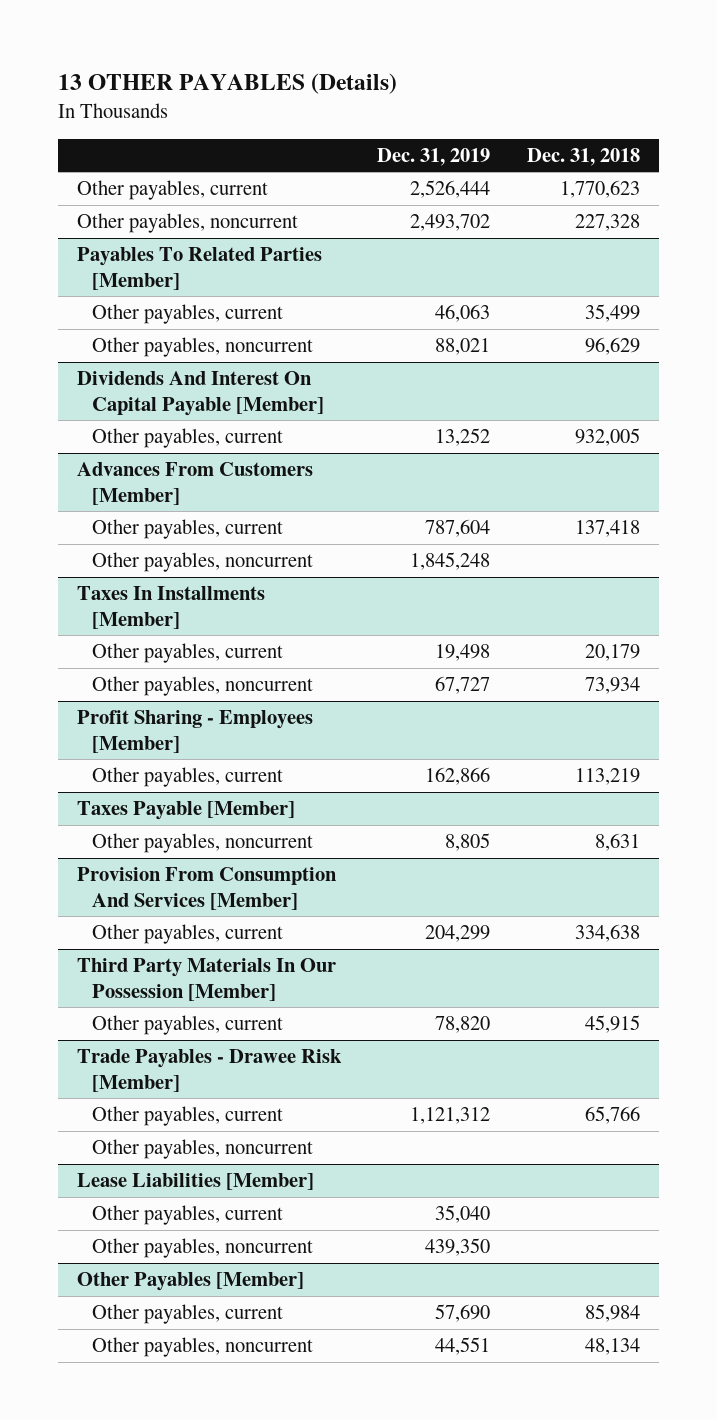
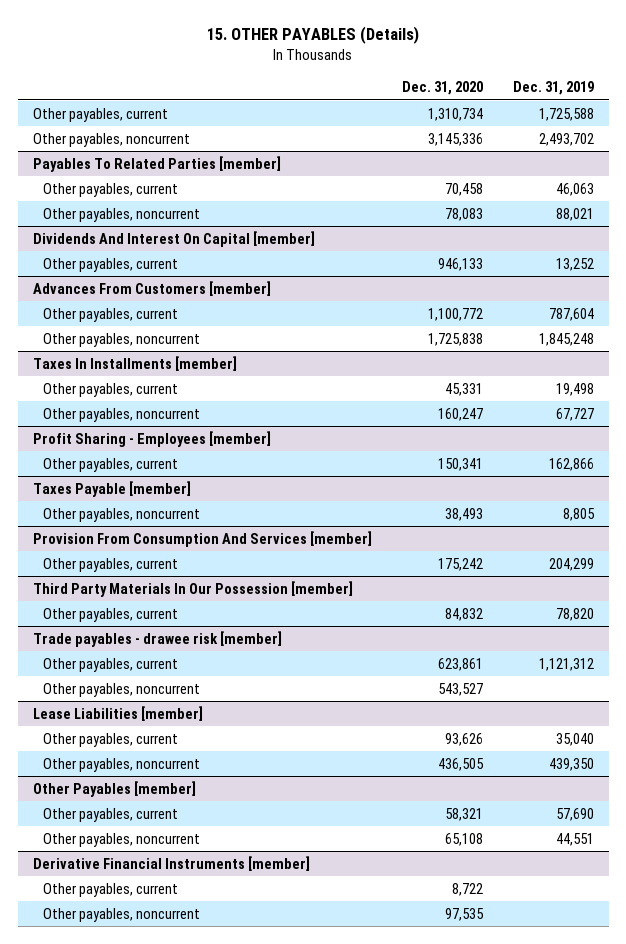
[58,73,398,95] 13 OTHER PAYABLES (Details) -> [207,26,420,45] 15. OTHER PAYABLES (Details)
[527,147,641,166] Dec. 31, 2018 -> none
none -> [401,81,483,96] Dec. 31, 2020
[410,180,491,199] 2,526,444 -> [538,107,594,121] 1,725,588
[76,247,322,290] Payables To Related Parties [Member] -> [32,155,281,172] Payables To Related Parties [member]
[76,371,325,416] Dividends And Interest On Capital Payable [Member] -> [32,230,315,247] Dividends And Interest On Capital [member]
[76,462,313,505] Advances From Customers [Member] -> [32,280,271,296] Advances From Customers [member]
[76,586,265,629] Taxes In Installments [Member] -> [32,355,237,371] Taxes In Installments [member]
[76,710,313,753] Profit Sharing - Employees [Member] -> [32,430,271,447] Profit Sharing - Employees [member]
[76,801,295,821] Taxes Payable [Member] -> [32,480,191,497] Taxes Payable [member]
[76,867,337,910] Provision From Consumption And Services [Member] -> [32,530,372,547] Provision From Consumption And Services [member]
[76,958,336,1001] Third Party Materials In Our Possession [Member] -> [32,580,353,597] Third Party Materials In Our Possession [member]
[76,1049,342,1092] Trade Payables - Drawee Risk [Member] -> [32,630,282,647] Trade payables - drawee risk [member]
[76,1173,314,1191] Lease Liabilities [Member] -> [32,705,203,721] Lease Liabilities [member]
[76,1272,304,1292] Other Payables [Member] -> [32,780,196,797] Other Payables [member]
none -> [32,855,310,871] Derivative Financial Instruments [member]
none -> [43,882,179,897] Other payables, current
none -> [43,907,201,922] Other payables, noncurrent

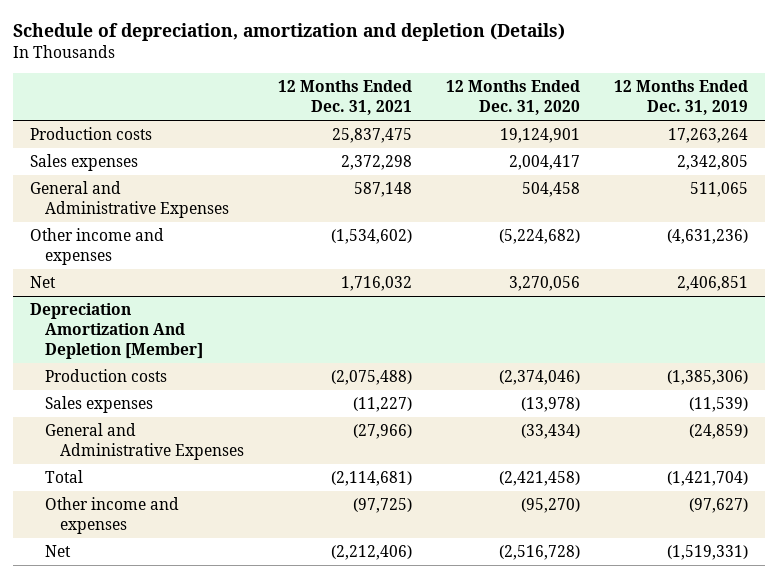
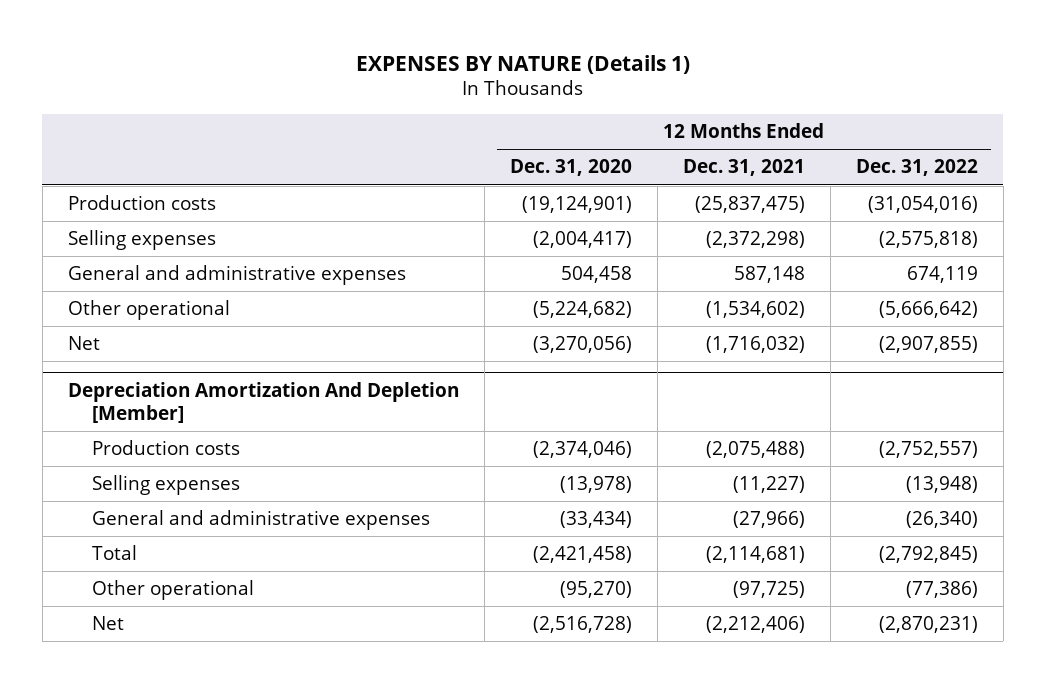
[13,23,566,42] Schedule of depreciation, amortization and depletion (Details) -> [355,54,690,74] EXPENSES BY NATURE (Details 1)
[614,80,749,116] 12 Months Ended Dec. 31, 2019 -> none
none -> [855,159,978,177] Dec. 31, 2022
[332,128,413,144] 25,837,475 -> [694,196,805,214] (25,837,475)
[500,128,581,144] 19,124,901 -> [521,196,632,214] (19,124,901)
[30,154,139,172] Sales expenses -> [67,230,216,251] Selling expenses
[341,155,413,171] 2,372,298 -> [705,231,805,249] (2,372,298)
[509,155,581,171] 2,004,417 -> [532,231,632,249] (2,004,417)
[30,181,230,218] General and Administrative Expenses -> [67,265,406,286] General and administrative expenses
[30,228,165,265] Other income and expenses -> [67,300,230,321] Other operational
[341,276,413,292] 1,716,032 -> [705,336,805,354] (1,716,032)
[509,276,581,292] 3,270,056 -> [532,336,632,354] (3,270,056)
[45,396,154,414] Sales expenses -> [92,475,241,496] Selling expenses
[45,423,244,460] General and Administrative Expenses -> [92,510,431,531] General and administrative expenses
[45,497,180,534] Other income and expenses -> [92,580,255,601] Other operational

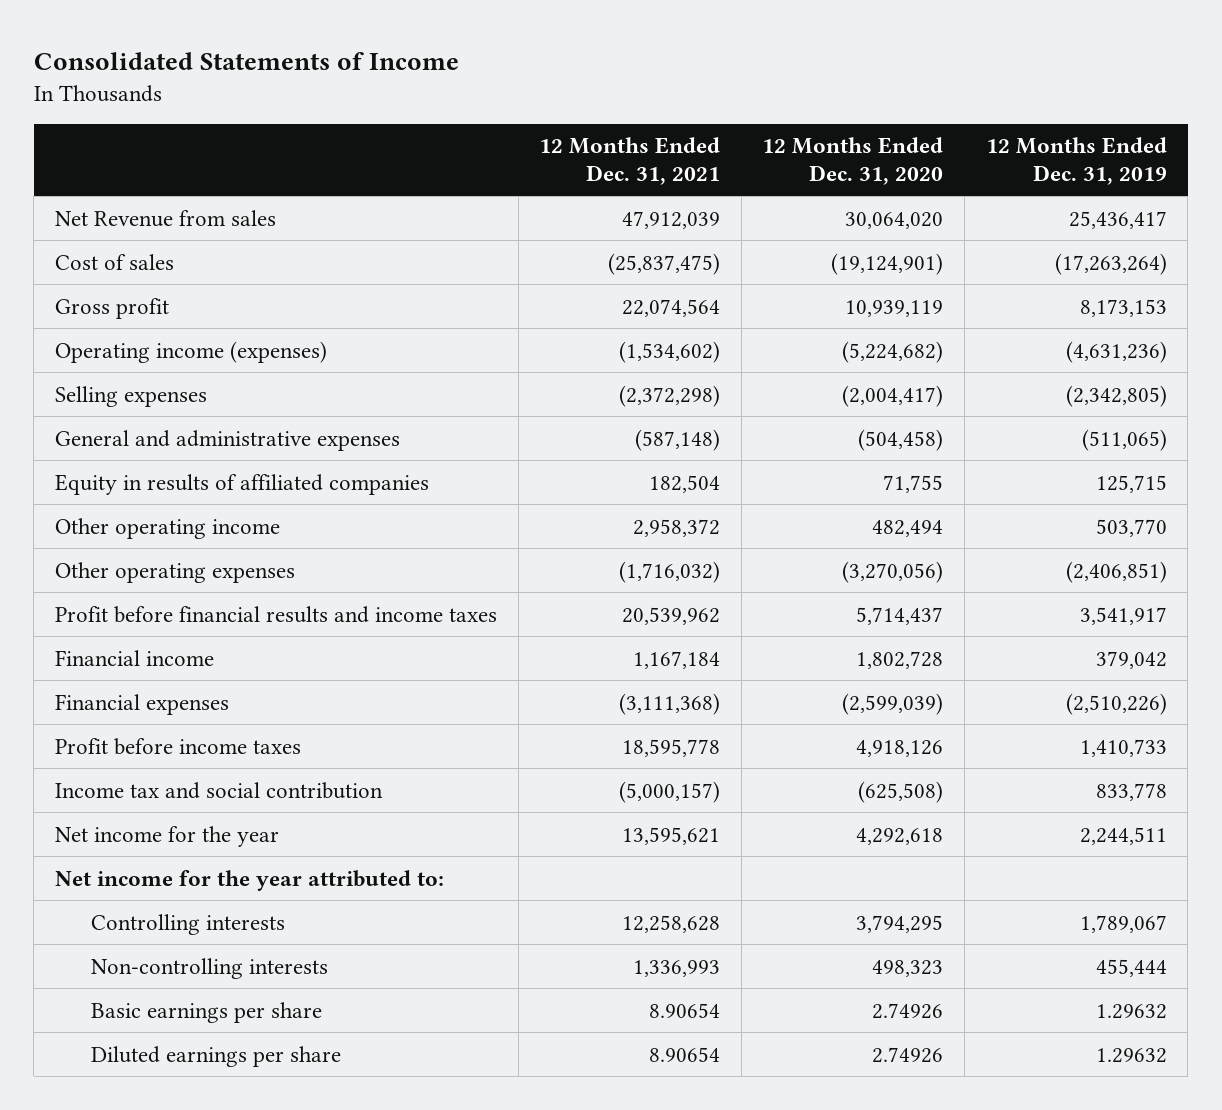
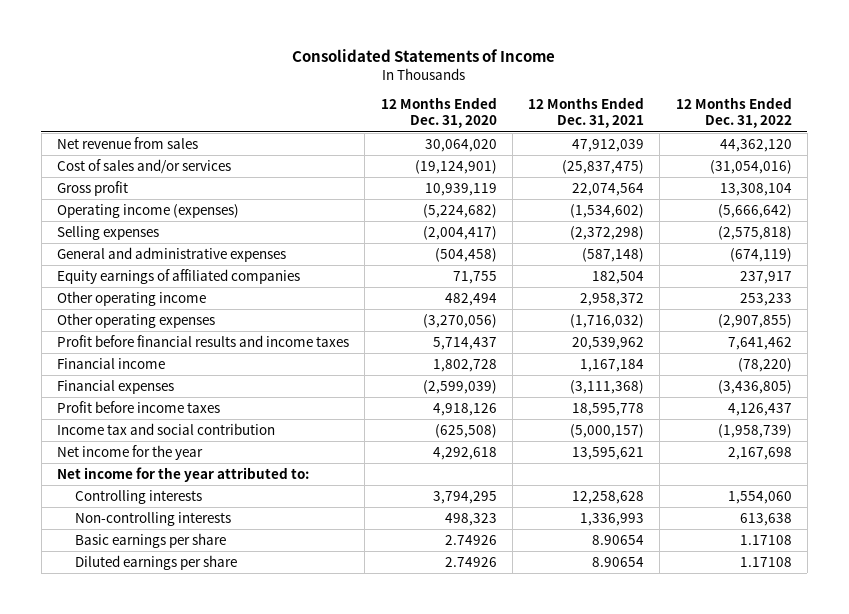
[985,137,1167,185] 12 Months Ended Dec. 31, 2019 -> none
none -> [675,97,792,129] 12 Months Ended Dec. 31, 2022
[54,209,276,227] Net Revenue from sales -> [57,137,199,150] Net revenue from sales
[54,253,174,270] Cost of sales -> [57,159,232,175] Cost of sales and/or services
[54,473,429,495] Equity in results of affiliated companies -> [57,269,301,285] Equity earnings of affiliated companies

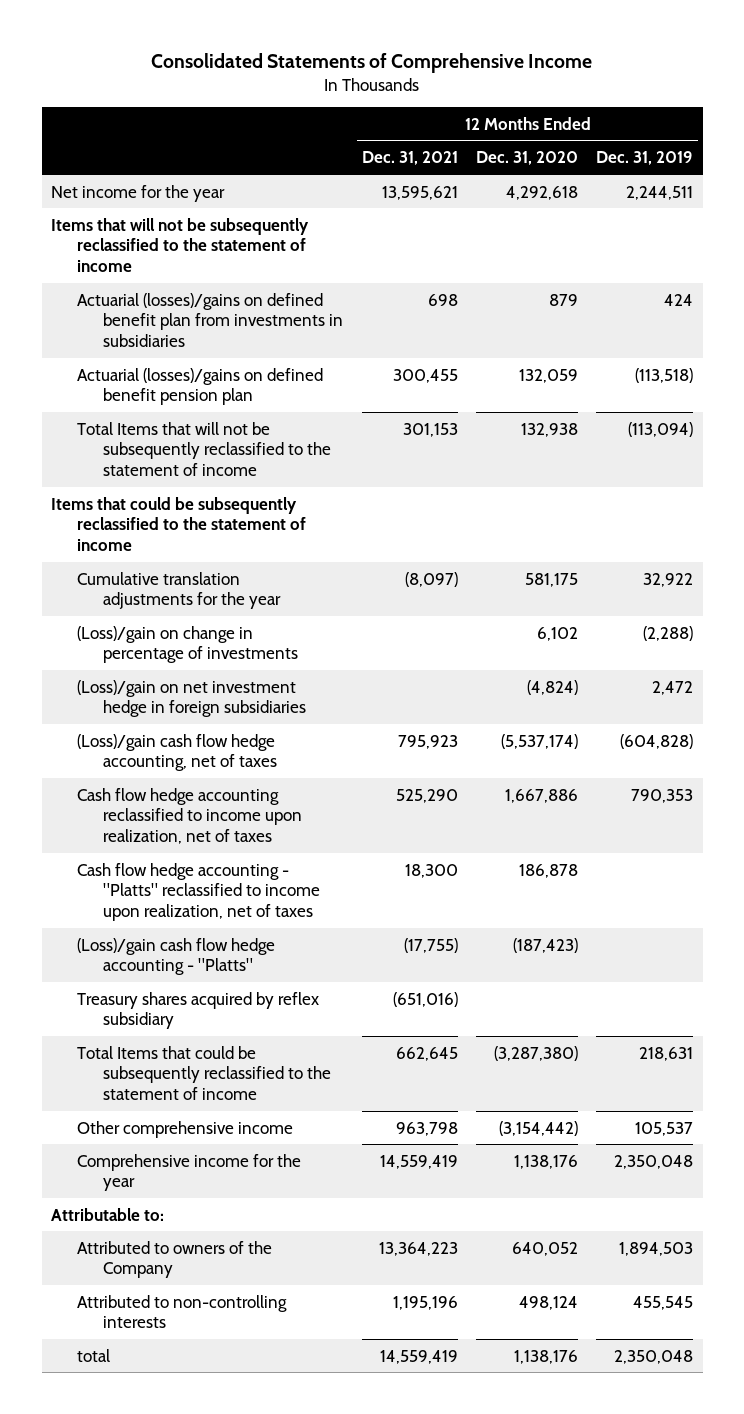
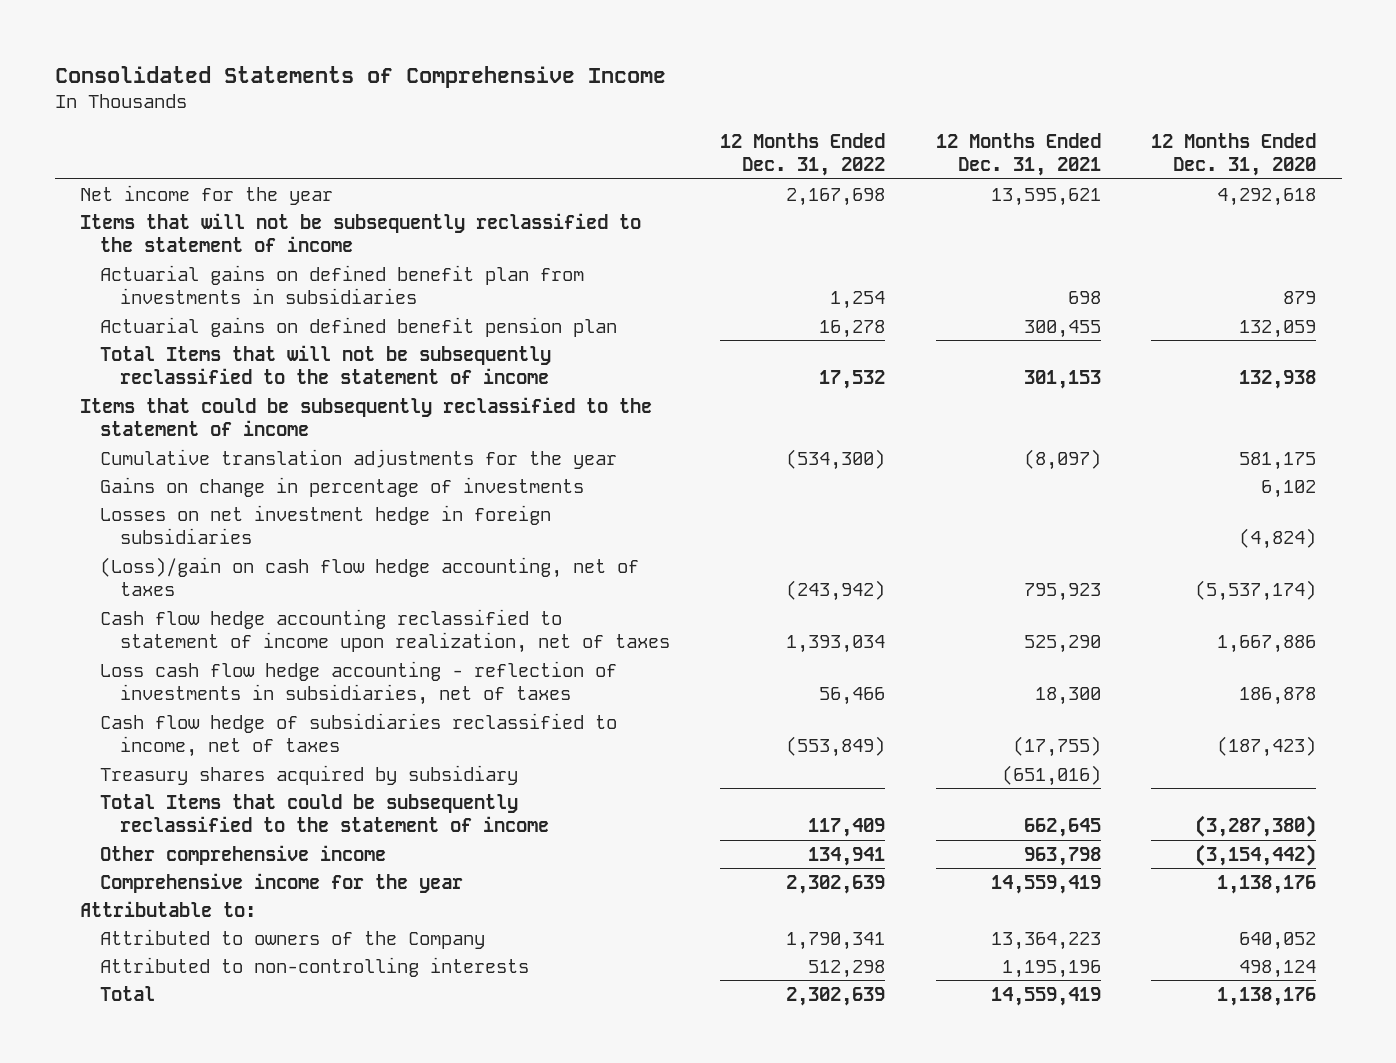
[596,151,694,166] Dec. 31, 2019 -> none
none -> [720,132,886,176] 12 Months Ended Dec. 31, 2022
[77,292,344,348] Actuarial (losses)/gains on defined benefit plan from investments in subsidiaries -> [99,264,584,305] Actuarial gains on defined benefit plan from investments in subsidiaries
[77,367,324,406] Actuarial (losses)/gains on defined benefit pension plan -> [99,316,617,337] Actuarial gains on defined benefit pension plan
[77,625,299,664] (Loss)/gain on change in percentage of investments -> [99,476,584,497] Gains on change in percentage of investments
[77,679,307,718] (Loss)/gain on net investment hedge in foreign subsidiaries -> [99,504,551,545] Losses on net investment hedge in foreign subsidiaries
[77,733,278,772] (Loss)/gain cash flow hedge accounting, net of taxes -> [99,556,639,597] (Loss)/gain on cash flow hedge accounting, net of taxes
[77,787,303,845] Cash flow hedge accounting reclassified to income upon realization, net of taxes -> [99,608,670,654] Cash flow hedge accounting reclassified to statement of income upon realization, net of taxes
[77,862,321,922] Cash flow hedge accounting - "Platts" reclassified to income upon realization, net of taxes -> [99,660,617,706] Loss cash flow hedge accounting - reflection of investments in subsidiaries, net of taxes
[77,937,276,976] (Loss)/gain cash flow hedge accounting - "Platts" -> [99,712,617,758] Cash flow hedge of subsidiaries reclassified to income, net of taxes
[77,991,320,1030] Treasury shares acquired by reflex subsidiary -> [99,764,518,785] Treasury shares acquired by subsidiary
[77,1348,111,1362] total -> [99,985,155,1001] Total

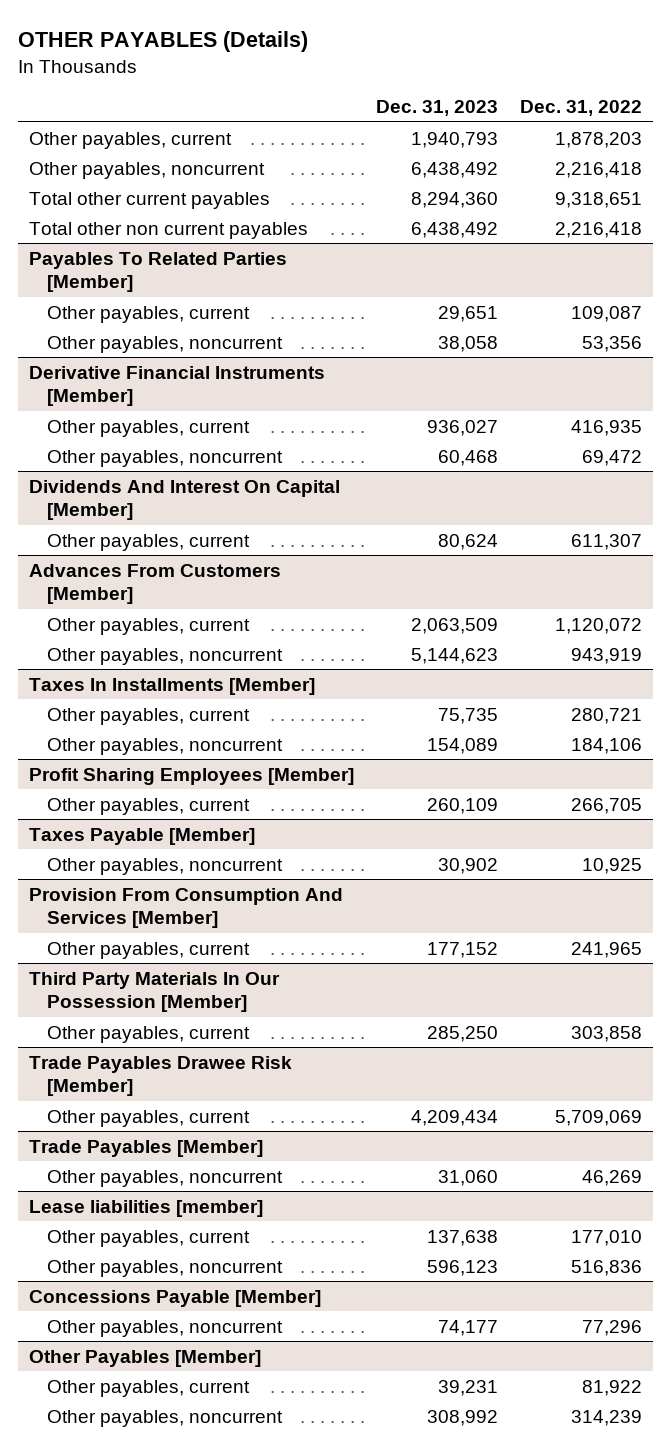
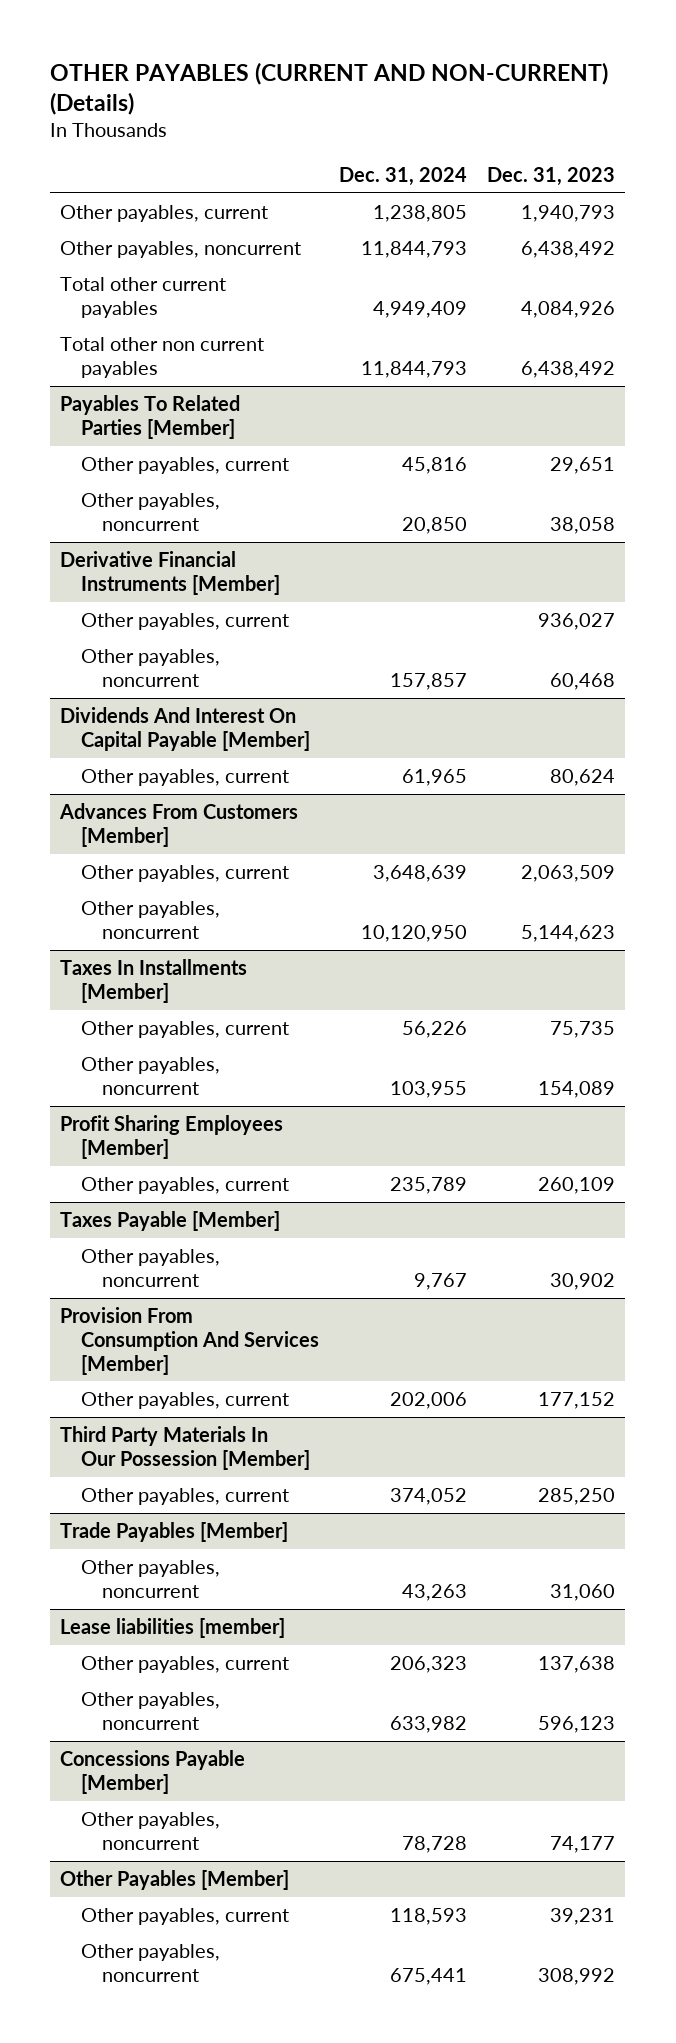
[18,31,309,53] OTHER PAYABLES (Details) -> [50,61,609,115] OTHER PAYABLES (CURRENT AND NON-CURRENT) (Details)
[519,99,642,116] Dec. 31, 2022 -> none
none -> [339,166,468,186] Dec. 31, 2024
[410,191,498,208] 8,294,360 -> [521,300,616,318] 4,084,926
[28,479,340,521] Dividends And Interest On Capital [Member] -> [60,707,311,751] Dividends And Interest On Capital Payable [Member]
[28,1055,292,1097] Trade Payables Drawee Risk [Member] -> none
[46,1109,250,1127] Other payables, current -> none

